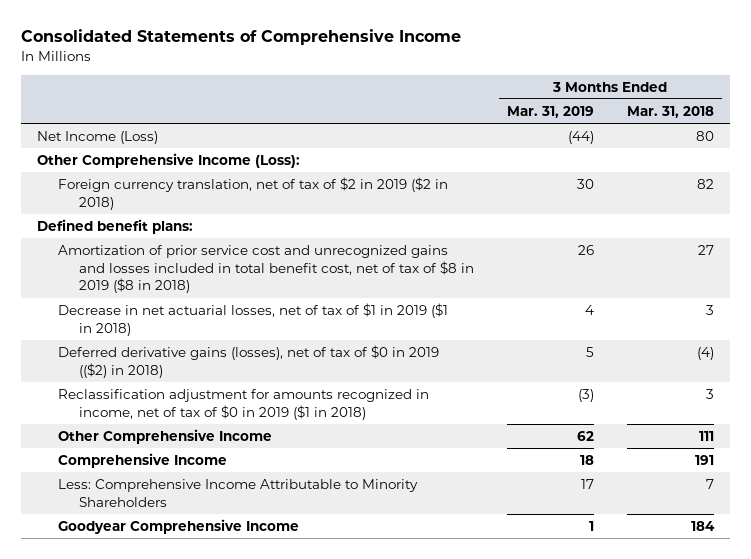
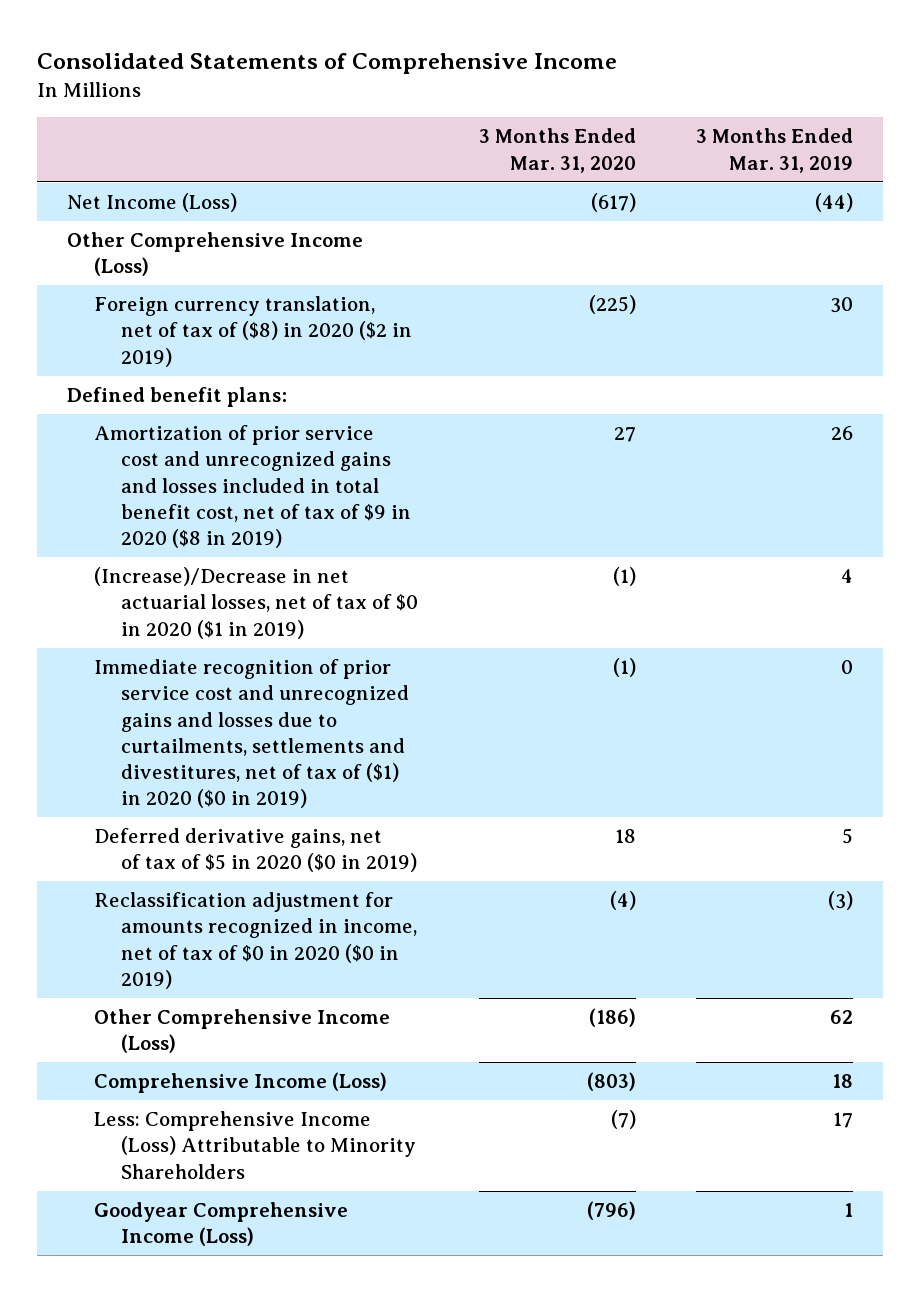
[626,105,714,118] Mar. 31, 2018 -> none
none -> [478,128,636,173] 3 Months Ended Mar. 31, 2020
[37,152,301,168] Other Comprehensive Income (Loss): -> [67,232,364,277] Other Comprehensive Income (Loss)
[58,176,449,210] Foreign currency translation, net of tax of $2 in 2019 ($2 in 2018) -> [94,296,413,367] Foreign currency translation, net of tax of ($8) in 2020 ($2 in 2019)
[58,244,475,294] Amortization of prior service cost and unrecognized gains and losses included in total benefit cost, net of tax of $8 in 2019 ($8 in 2018) -> [94,425,412,549] Amortization of prior service cost and unrecognized gains and losses included in total benefit cost, net of tax of $9 in 2020 ($8 in 2019)
[58,302,449,336] Decrease in net actuarial losses, net of tax of $1 in 2019 ($1 in 2018) -> [94,567,419,639] (Increase)/Decrease in net actuarial losses, net of tax of $0 in 2020 ($1 in 2019)
none -> [94,659,410,809] Immediate recognition of prior service cost and unrecognized gains and losses due to curtailments, settlements and divestitures, net of tax of ($1) in 2020 ($0 in 2019)
[58,344,440,378] Deferred derivative gains (losses), net of tax of $0 in 2019 (($2) in 2018) -> [94,828,418,873] Deferred derivative gains, net of tax of $5 in 2020 ($0 in 2019)
[58,388,430,420] Reclassification adjustment for amounts recognized in income, net of tax of $0 in 2019 ($1 in 2018) -> [94,892,418,989] Reclassification adjustment for amounts recognized in income, net of tax of $0 in 2020 ($0 in 2019)
[58,428,273,444] Other Comprehensive Income -> [94,1009,391,1054] Other Comprehensive Income (Loss)
[58,452,228,468] Comprehensive Income -> [94,1072,388,1094] Comprehensive Income (Loss)
[58,478,419,507] Less: Comprehensive Income Attributable to Minority Shareholders -> [94,1111,417,1179] Less: Comprehensive Income (Loss) Attributable to Minority Shareholders
[58,518,300,534] Goodyear Comprehensive Income -> [94,1202,349,1247] Goodyear Comprehensive Income (Loss)

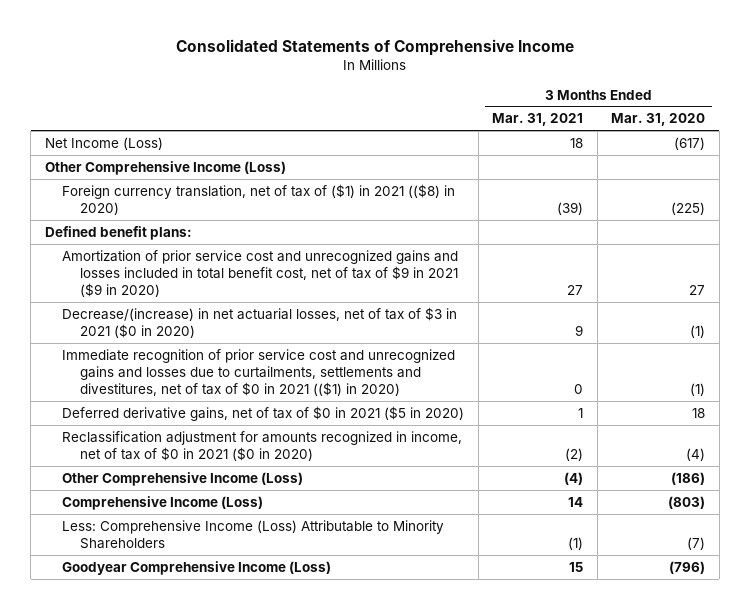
[695,128,853,173] 3 Months Ended Mar. 31, 2019 -> none
none -> [492,113,584,127] Mar. 31, 2021
[94,296,413,367] Foreign currency translation, net of tax of ($8) in 2020 ($2 in 2019) -> [62,183,456,215] Foreign currency translation, net of tax of ($1) in 2021 (($8) in 2020)
[94,425,412,549] Amortization of prior service cost and unrecognized gains and losses included in total benefit cost, net of tax of $9 in 2020 ($8 in 2019) -> [62,249,459,297] Amortization of prior service cost and unrecognized gains and losses included in total benefit cost, net of tax of $9 in 2021 ($9 in 2020)
[94,567,419,639] (Increase)/Decrease in net actuarial losses, net of tax of $0 in 2020 ($1 in 2019) -> [62,306,458,338] Decrease/(increase) in net actuarial losses, net of tax of $3 in 2021 ($0 in 2020)
[94,659,410,809] Immediate recognition of prior service cost and unrecognized gains and losses due to curtailments, settlements and divestitures, net of tax of ($1) in 2020 ($0 in 2019) -> [62,348,456,396] Immediate recognition of prior service cost and unrecognized gains and losses due to curtailments, settlements and divestitures, net of tax of $0 in 2021 (($1) in 2020)
[94,828,418,873] Deferred derivative gains, net of tax of $5 in 2020 ($0 in 2019) -> [62,405,465,421] Deferred derivative gains, net of tax of $0 in 2021 ($5 in 2020)
[94,892,418,989] Reclassification adjustment for amounts recognized in income, net of tax of $0 in 2020 ($0 in 2019) -> [62,430,463,461] Reclassification adjustment for amounts recognized in income, net of tax of $0 in 2021 ($0 in 2020)

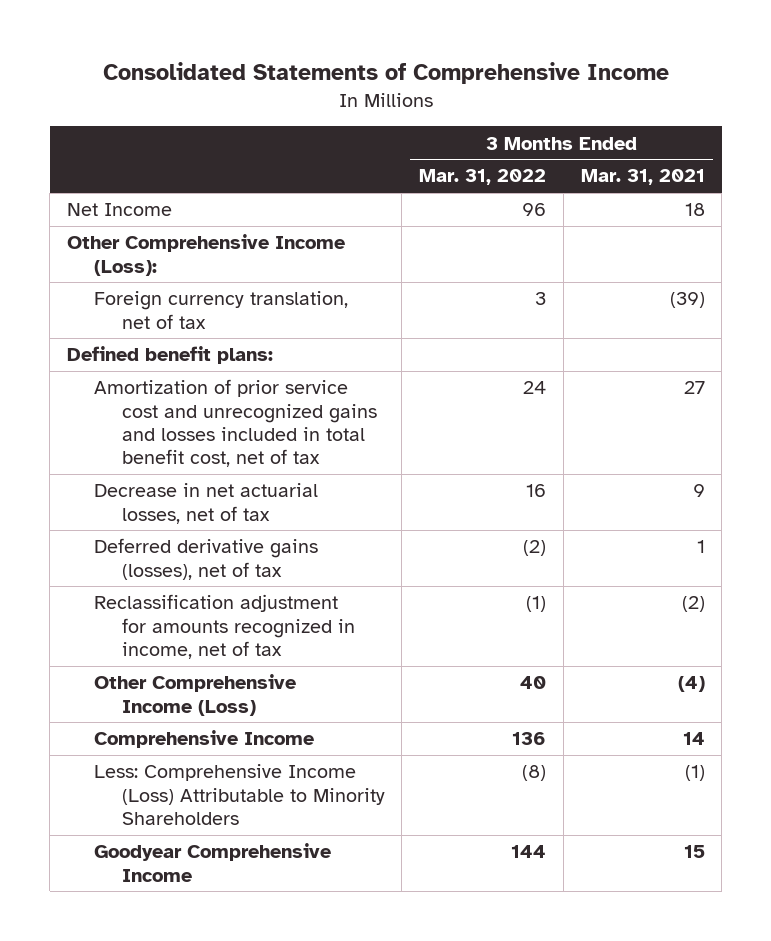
[611,113,706,127] Mar. 31, 2020 -> none
none -> [419,169,547,186] Mar. 31, 2022
[44,136,163,150] Net Income (Loss) -> [66,203,172,217] Net Income
[44,160,286,175] Other Comprehensive Income (Loss) -> [66,234,345,276] Other Comprehensive Income (Loss):
[62,183,456,215] Foreign currency translation, net of tax of ($1) in 2021 (($8) in 2020) -> [94,291,349,329] Foreign currency translation, net of tax
[62,348,456,396] Immediate recognition of prior service cost and unrecognized gains and losses due to curtailments, settlements and divestitures, net of tax of $0 in 2021 (($1) in 2020) -> none
[62,249,459,297] Amortization of prior service cost and unrecognized gains and losses included in total benefit cost, net of tax of $9 in 2021 ($9 in 2020) -> [94,379,377,468] Amortization of prior service cost and unrecognized gains and losses included in total benefit cost, net of tax
[62,306,458,338] Decrease/(increase) in net actuarial losses, net of tax of $3 in 2021 ($0 in 2020) -> [94,483,319,524] Decrease in net actuarial losses, net of tax
[62,405,465,421] Deferred derivative gains, net of tax of $0 in 2021 ($5 in 2020) -> [94,538,319,580] Deferred derivative gains (losses), net of tax
[62,430,463,461] Reclassification adjustment for amounts recognized in income, net of tax of $0 in 2021 ($0 in 2020) -> [94,594,355,659] Reclassification adjustment for amounts recognized in income, net of tax
[62,495,264,510] Comprehensive Income (Loss) -> [94,730,315,749] Comprehensive Income
[62,560,332,575] Goodyear Comprehensive Income (Loss) -> [94,843,332,882] Goodyear Comprehensive Income

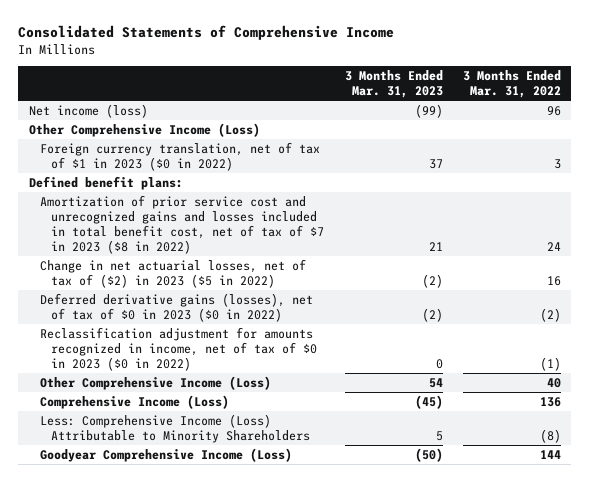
[580,169,705,186] Mar. 31, 2021 -> none
none -> [344,70,443,99] 3 Months Ended Mar. 31, 2023
[66,203,172,217] Net Income -> [28,103,148,118] Net income (loss)
[66,234,345,276] Other Comprehensive Income (Loss): -> [28,122,260,137] Other Comprehensive Income (Loss)
[94,291,349,329] Foreign currency translation, net of tax -> [39,141,320,171] Foreign currency translation, net of tax of $1 in 2023 ($0 in 2022)
[94,379,377,468] Amortization of prior service cost and unrecognized gains and losses included in total benefit cost, net of tax -> [39,194,325,254] Amortization of prior service cost and unrecognized gains and losses included in total benefit cost, net of tax of $7 in 2023 ($8 in 2022)
[94,483,319,524] Decrease in net actuarial losses, net of tax -> [39,258,306,288] Change in net actuarial losses, net of tax of ($2) in 2023 ($5 in 2022)
[94,538,319,580] Deferred derivative gains (losses), net of tax -> [39,292,313,322] Deferred derivative gains (losses), net of tax of $0 in 2023 ($0 in 2022)
[94,594,355,659] Reclassification adjustment for amounts recognized in income, net of tax -> [39,326,318,371] Reclassification adjustment for amounts recognized in income, net of tax of $0 in 2023 ($0 in 2022)
[94,730,315,749] Comprehensive Income -> [39,394,229,409] Comprehensive Income (Loss)
[94,843,332,882] Goodyear Comprehensive Income -> [39,447,292,462] Goodyear Comprehensive Income (Loss)

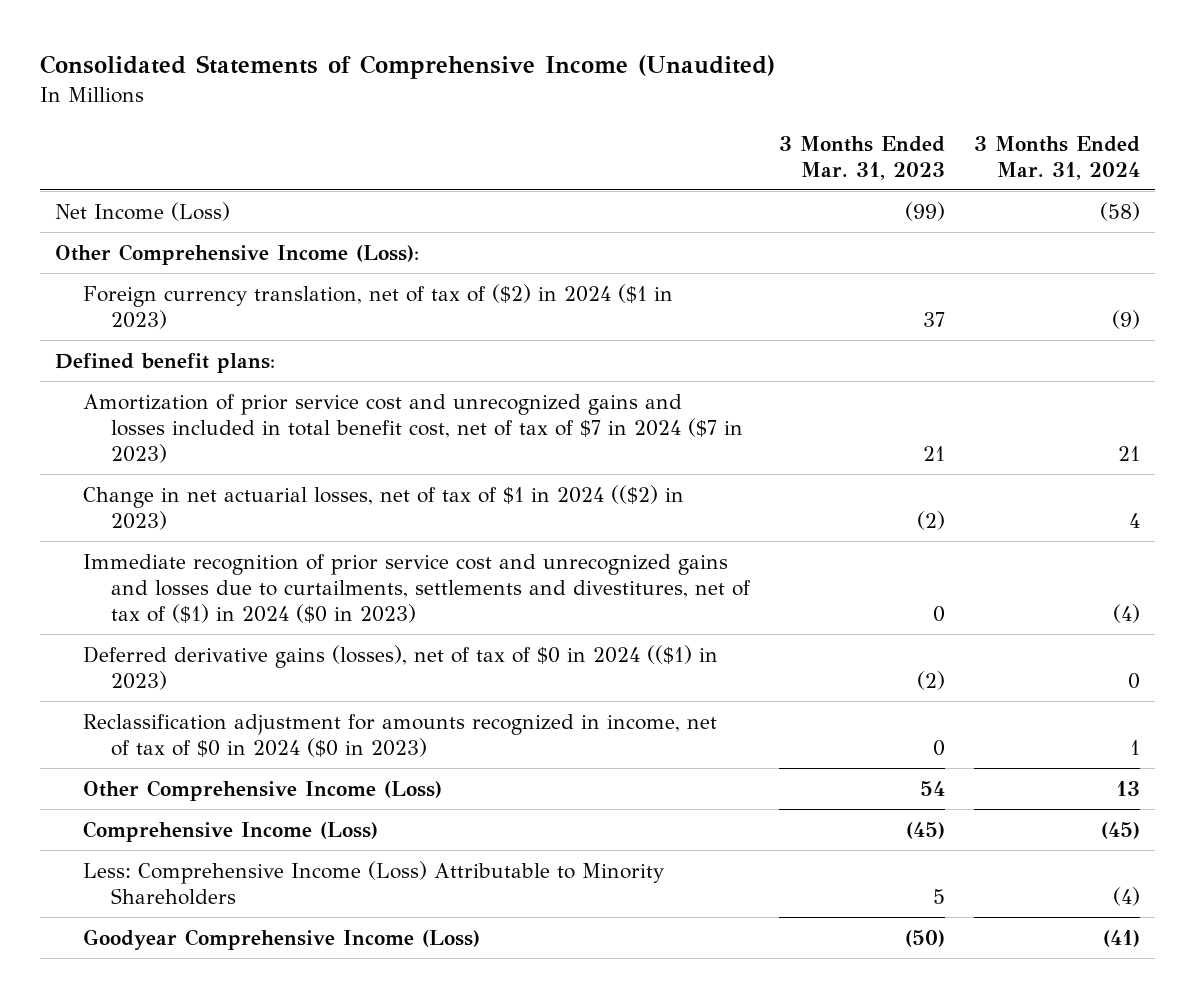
[18,25,395,41] Consolidated Statements of Comprehensive Income -> [40,55,776,80] Consolidated Statements of Comprehensive Income (Unaudited)
[463,70,562,99] 3 Months Ended Mar. 31, 2022 -> none
none -> [974,135,1141,180] 3 Months Ended Mar. 31, 2024
[28,103,148,118] Net income (loss) -> [54,201,230,221] Net Income (Loss)
[28,122,260,137] Other Comprehensive Income (Loss) -> [54,243,419,265] Other Comprehensive Income (Loss):
[39,141,320,171] Foreign currency translation, net of tax of $1 in 2023 ($0 in 2022) -> [82,283,673,329] Foreign currency translation, net of tax of ($2) in 2024 ($1 in 2023)
[39,194,325,254] Amortization of prior service cost and unrecognized gains and losses included in total benefit cost, net of tax of $7 in 2023 ($8 in 2022) -> [82,393,743,464] Amortization of prior service cost and unrecognized gains and losses included in total benefit cost, net of tax of $7 in 2024 ($7 in 2023)
[39,258,306,288] Change in net actuarial losses, net of tax of ($2) in 2023 ($5 in 2022) -> [82,484,684,530] Change in net actuarial losses, net of tax of $1 in 2024 (($2) in 2023)
none -> [82,553,751,624] Immediate recognition of prior service cost and unrecognized gains and losses due to curtailments, settlements and divestitures, net of tax of ($1) in 2024 ($0 in 2023)
[39,292,313,322] Deferred derivative gains (losses), net of tax of $0 in 2023 ($0 in 2022) -> [82,644,718,690] Deferred derivative gains (losses), net of tax of $0 in 2024 (($1) in 2023)
[39,326,318,371] Reclassification adjustment for amounts recognized in income, net of tax of $0 in 2023 ($0 in 2022) -> [82,713,717,757] Reclassification adjustment for amounts recognized in income, net of tax of $0 in 2024 ($0 in 2023)

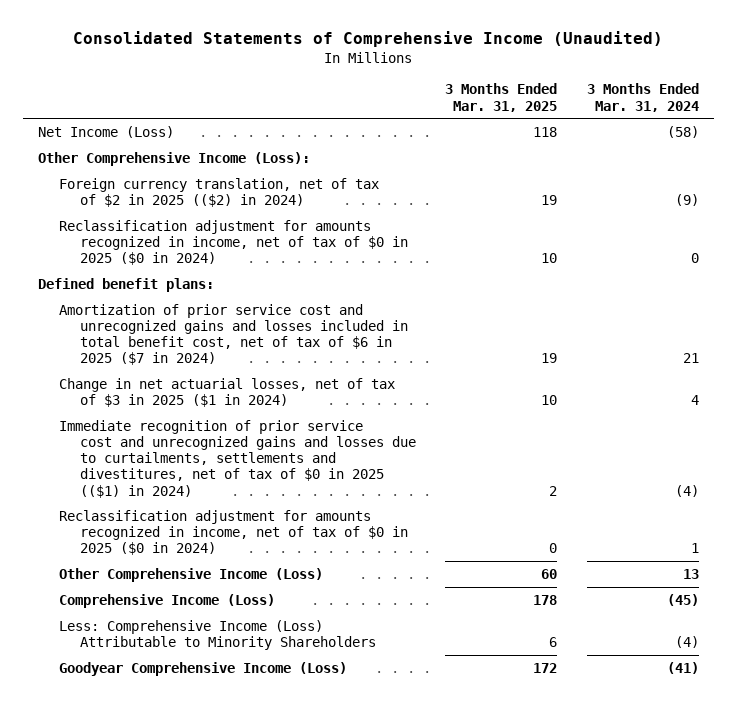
[779,135,946,180] 3 Months Ended Mar. 31, 2023 -> none
none -> [445,83,558,112] 3 Months Ended Mar. 31, 2025
[82,283,673,329] Foreign currency translation, net of tax of ($2) in 2024 ($1 in 2023) -> [58,177,379,208] Foreign currency translation, net of tax of $2 in 2025 (($2) in 2024)
none -> [58,219,408,266] Reclassification adjustment for amounts recognized in income, net of tax of $0 in 2025 ($0 in 2024)
[82,644,718,690] Deferred derivative gains (losses), net of tax of $0 in 2024 (($1) in 2023) -> none
[82,393,743,464] Amortization of prior service cost and unrecognized gains and losses included in total benefit cost, net of tax of $7 in 2024 ($7 in 2023) -> [58,303,408,366] Amortization of prior service cost and unrecognized gains and losses included in total benefit cost, net of tax of $6 in 2025 ($7 in 2024)
[82,484,684,530] Change in net actuarial losses, net of tax of $1 in 2024 (($2) in 2023) -> [58,377,395,408] Change in net actuarial losses, net of tax of $3 in 2025 ($1 in 2024)
[82,553,751,624] Immediate recognition of prior service cost and unrecognized gains and losses due to curtailments, settlements and divestitures, net of tax of ($1) in 2024 ($0 in 2023) -> [58,419,416,498] Immediate recognition of prior service cost and unrecognized gains and losses due to curtailments, settlements and divestitures, net of tax of $0 in 2025 (($1) in 2024)
[82,713,717,757] Reclassification adjustment for amounts recognized in income, net of tax of $0 in 2024 ($0 in 2023) -> [58,509,408,556] Reclassification adjustment for amounts recognized in income, net of tax of $0 in 2025 ($0 in 2024)

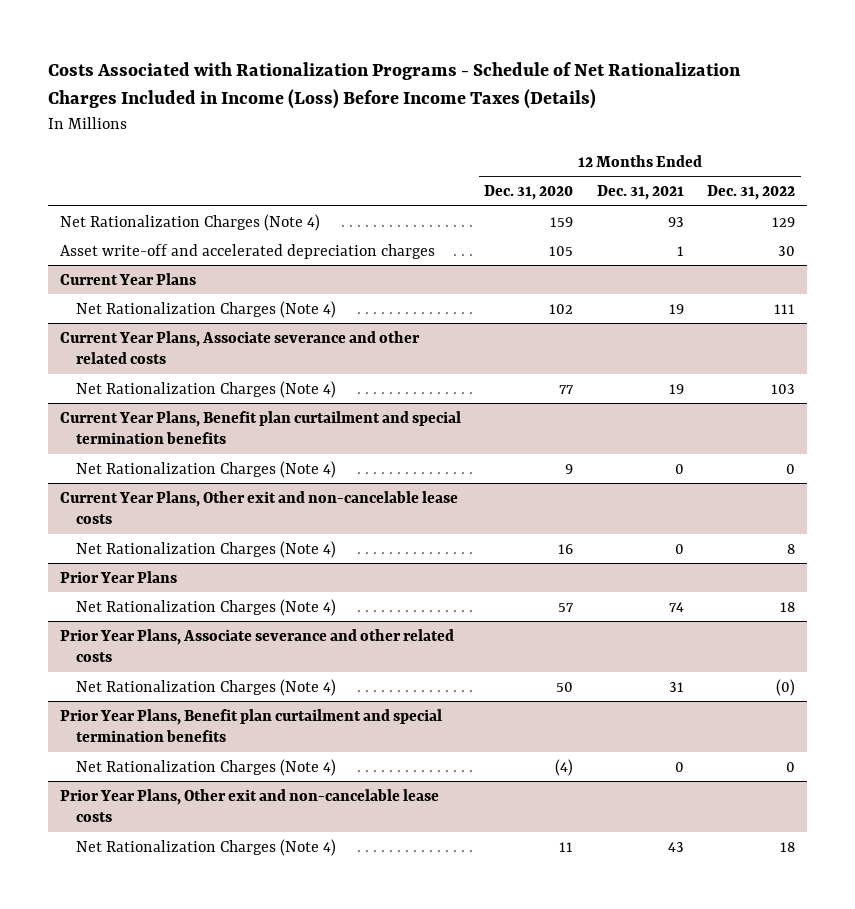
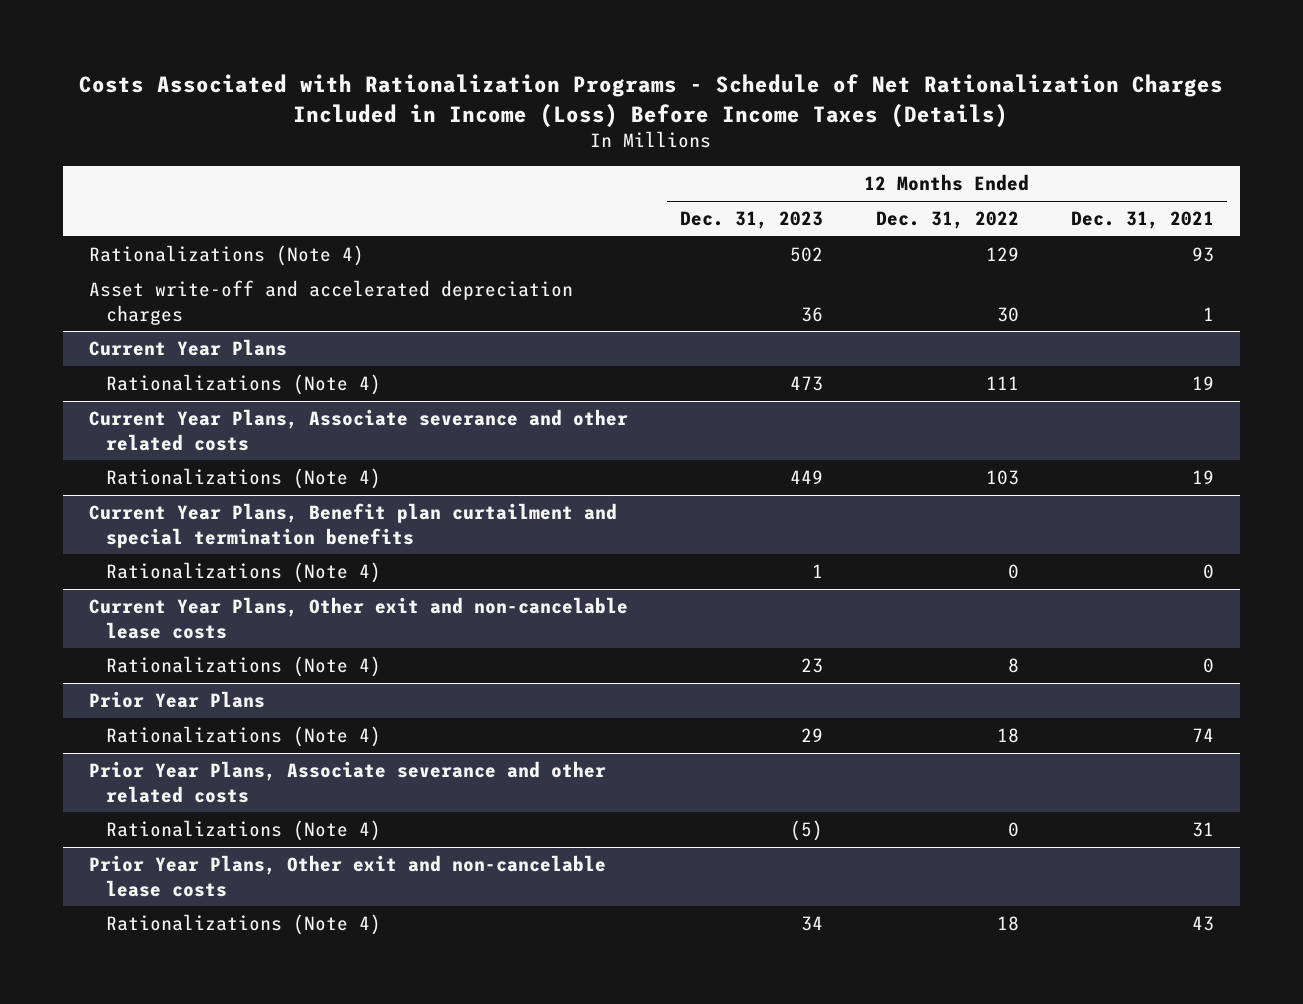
[484,185,574,201] Dec. 31, 2020 -> none
none -> [680,211,824,230] Dec. 31, 2023
[60,213,321,231] Net Rationalization Charges (Note 4) -> [88,245,364,267] Rationalizations (Note 4)
[76,300,337,318] Net Rationalization Charges (Note 4) -> [105,374,381,396] Rationalizations (Note 4)
[76,380,337,398] Net Rationalization Charges (Note 4) -> [105,468,381,490] Rationalizations (Note 4)
[76,460,337,478] Net Rationalization Charges (Note 4) -> [105,562,381,584] Rationalizations (Note 4)
[76,540,337,558] Net Rationalization Charges (Note 4) -> [105,656,381,678] Rationalizations (Note 4)
[76,598,337,616] Net Rationalization Charges (Note 4) -> [105,726,381,748] Rationalizations (Note 4)
[60,708,443,743] Prior Year Plans, Benefit plan curtailment and special termination benefits -> none
[76,758,337,776] Net Rationalization Charges (Note 4) -> none
[76,678,337,696] Net Rationalization Charges (Note 4) -> [105,820,381,842] Rationalizations (Note 4)
[776,678,796,696] (0) -> [1007,822,1019,838] 0
[76,838,337,856] Net Rationalization Charges (Note 4) -> [105,914,381,936] Rationalizations (Note 4)

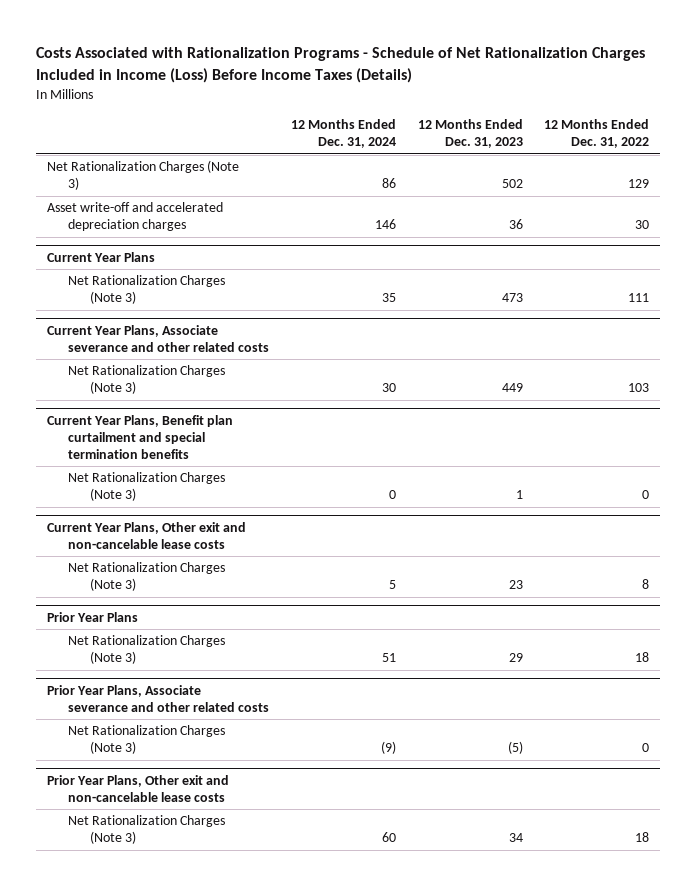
[1071,211,1215,230] Dec. 31, 2021 -> none
none -> [291,119,397,149] 12 Months Ended Dec. 31, 2024
[88,245,364,267] Rationalizations (Note 4) -> [47,160,240,191] Net Rationalization Charges (Note 3)
[105,374,381,396] Rationalizations (Note 4) -> [68,275,226,305] Net Rationalization Charges (Note 3)
[105,468,381,490] Rationalizations (Note 4) -> [68,365,226,395] Net Rationalization Charges (Note 3)
[105,562,381,584] Rationalizations (Note 4) -> [68,472,226,502] Net Rationalization Charges (Note 3)
[105,656,381,678] Rationalizations (Note 4) -> [68,562,226,592] Net Rationalization Charges (Note 3)
[105,726,381,748] Rationalizations (Note 4) -> [68,635,226,665] Net Rationalization Charges (Note 3)
[105,820,381,842] Rationalizations (Note 4) -> [68,725,226,755] Net Rationalization Charges (Note 3)
[105,914,381,936] Rationalizations (Note 4) -> [68,815,226,845] Net Rationalization Charges (Note 3)

